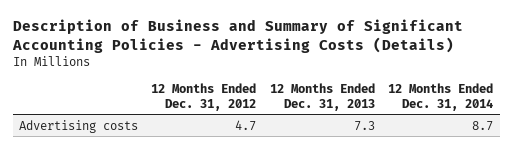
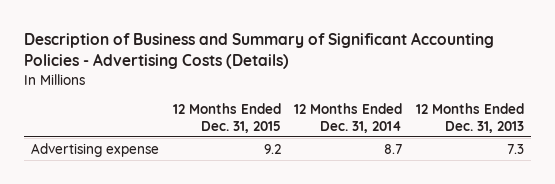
[151,82,257,112] 12 Months Ended Dec. 31, 2012 -> none
none -> [172,103,281,133] 12 Months Ended Dec. 31, 2015
[19,119,139,133] Advertising costs -> [30,142,159,157] Advertising expense

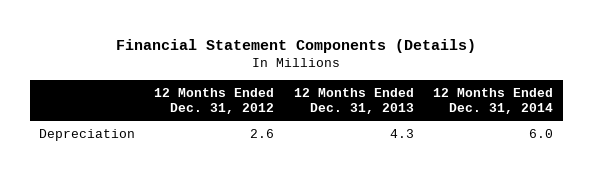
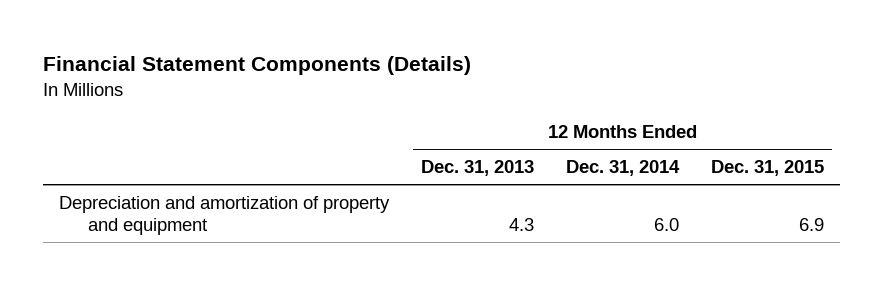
[154,88,275,115] 12 Months Ended Dec. 31, 2012 -> none
none -> [711,160,825,177] Dec. 31, 2015
[39,128,136,141] Depreciation -> [58,195,390,235] Depreciation and amortization of property and equipment

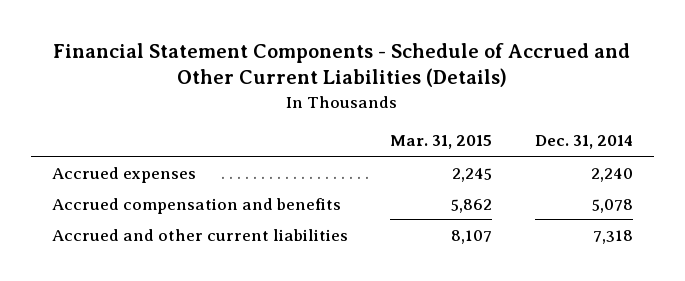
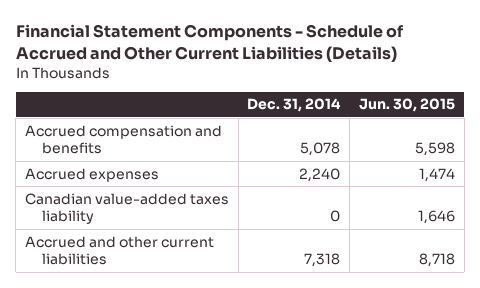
[390,135,493,150] Mar. 31, 2015 -> none
none -> [358,98,455,113] Jun. 30, 2015
[52,166,197,183] Accrued expenses -> [25,167,160,182] Accrued expenses
none -> [25,192,230,225] Canadian value-added taxes liability

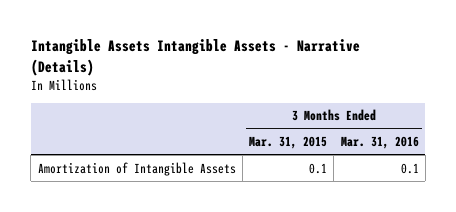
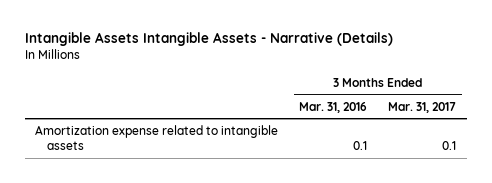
[249,136,328,150] Mar. 31, 2015 -> none
none -> [388,101,457,113] Mar. 31, 2017
[37,161,236,176] Amortization of Intangible Assets -> [35,125,279,151] Amortization expense related to intangible assets

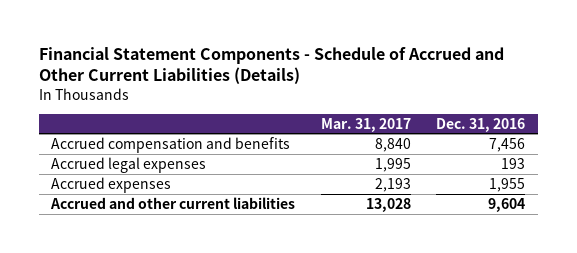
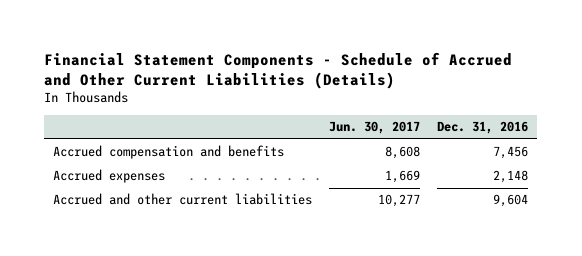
[320,117,411,132] Mar. 31, 2017 -> none
none -> [329,121,421,135] Jun. 30, 2017
[51,156,207,173] Accrued legal expenses -> none
[489,177,526,192] 1,955 -> [493,170,529,184] 2,148

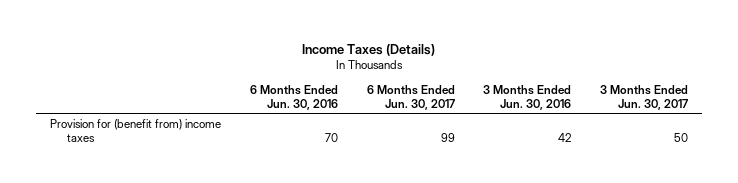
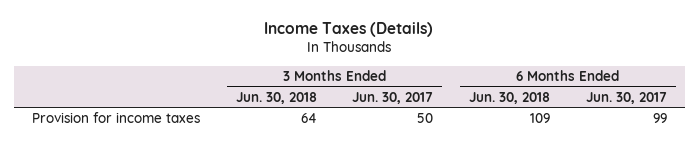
[249,84,338,110] 6 Months Ended Jun. 30, 2016 -> none
[483,84,572,110] 3 Months Ended Jun. 30, 2016 -> none
none -> [235,91,317,104] Jun. 30, 2018
none -> [469,91,551,104] Jun. 30, 2018
[50,118,222,142] Provision for (benefit from) income taxes -> [31,112,200,124] Provision for income taxes

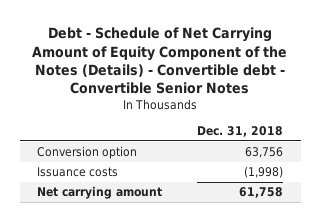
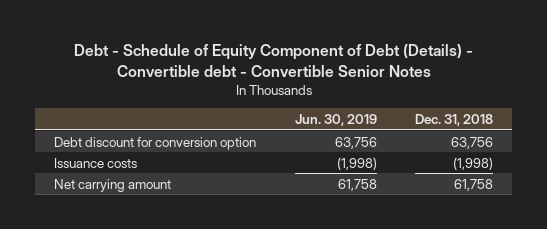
[32,27,288,95] Debt - Schedule of Net Carrying Amount of Equity Component of the Notes (Details) - Convertible debt - Convertible Senior Notes -> [73,43,473,77] Debt - Schedule of Equity Component of Debt (Details) - Convertible debt - Convertible Senior Notes
none -> [294,113,377,126] Jun. 30, 2019
[37,146,138,160] Conversion option -> [54,136,257,150] Debt discount for conversion option

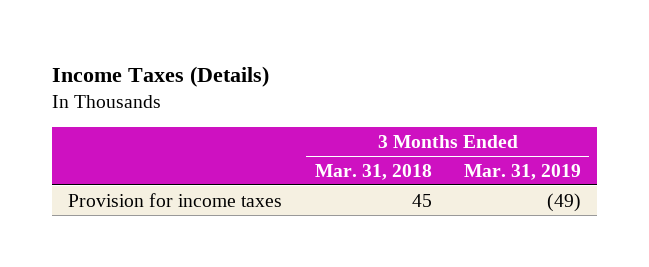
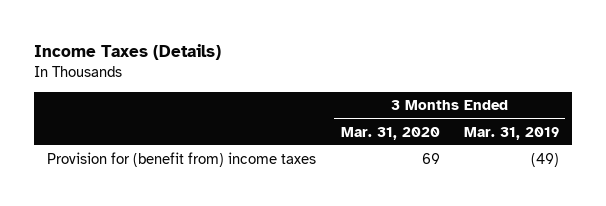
[314,163,432,180] Mar. 31, 2018 -> none
none -> [340,126,440,140] Mar. 31, 2020
[68,192,283,207] Provision for income taxes -> [46,152,316,168] Provision for (benefit from) income taxes

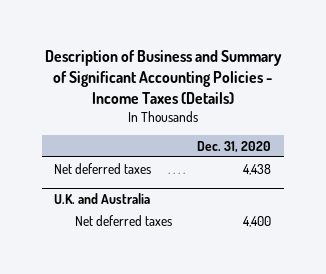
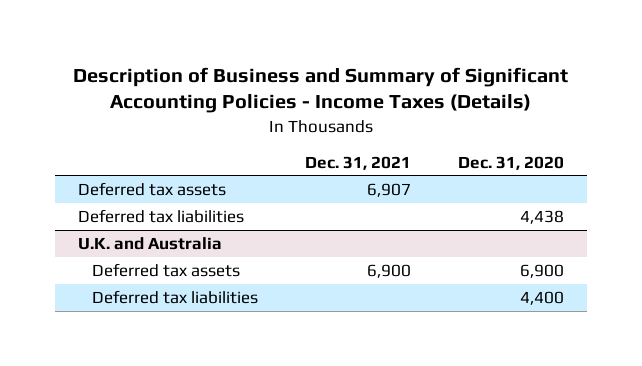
none -> [304,155,411,170] Dec. 31, 2021
none -> [78,181,227,196] Deferred tax assets
[54,162,152,174] Net deferred taxes -> [78,208,245,223] Deferred tax liabilities
none -> [91,262,240,277] Deferred tax assets
[74,214,172,226] Net deferred taxes -> [91,289,258,304] Deferred tax liabilities

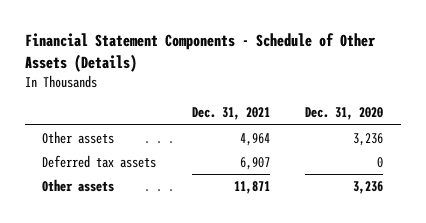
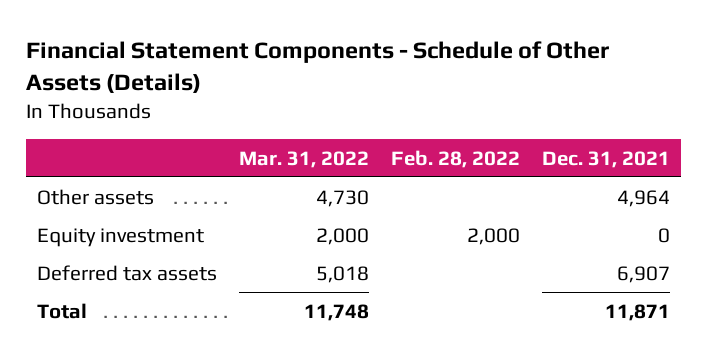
[305,107,384,121] Dec. 31, 2020 -> none
none -> [239,150,370,168] Mar. 31, 2022
none -> [391,149,521,168] Feb. 28, 2022
none -> [37,227,205,247] Equity investment
[42,178,115,192] Other assets -> [37,302,88,319] Total

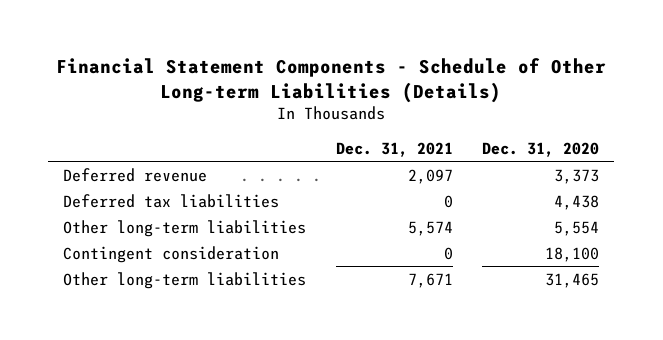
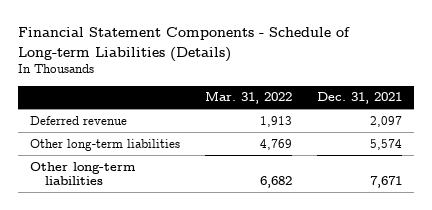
[56,58,607,103] Financial Statement Components - Schedule of Other Long-term Liabilities (Details) -> [18,27,351,62] Financial Statement Components - Schedule of Long-term Liabilities (Details)
[482,141,600,157] Dec. 31, 2020 -> none
none -> [205,91,293,105] Mar. 31, 2022
[63,193,280,208] Deferred tax liabilities -> none
[63,245,280,263] Contingent consideration -> none

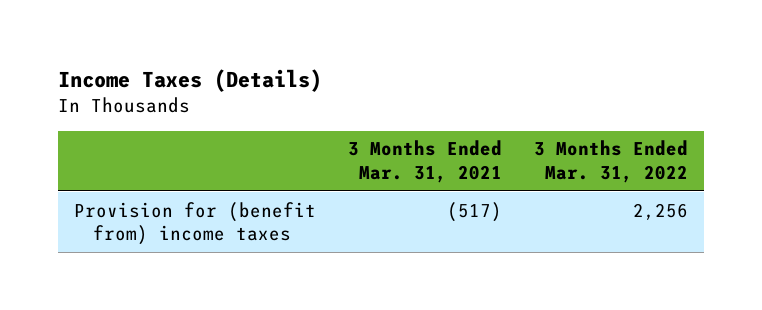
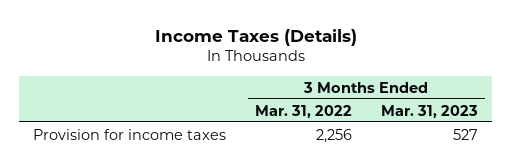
[348,140,503,184] 3 Months Ended Mar. 31, 2021 -> none
none -> [380,104,478,118] Mar. 31, 2023
[74,201,317,246] Provision for (benefit from) income taxes -> [33,128,227,140] Provision for income taxes

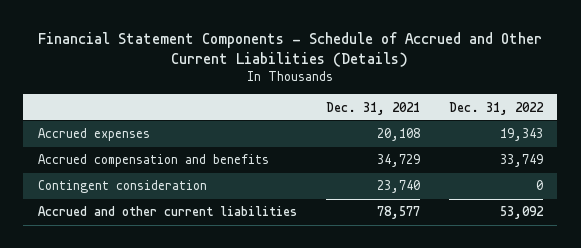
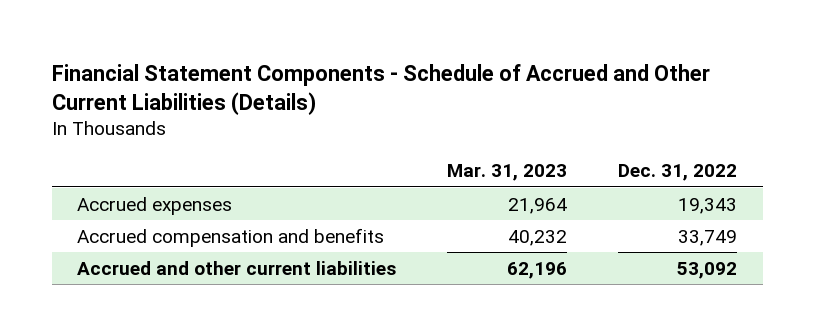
[325,101,420,115] Dec. 31, 2021 -> none
none -> [447,163,568,181] Mar. 31, 2023
[37,180,207,194] Contingent consideration -> none

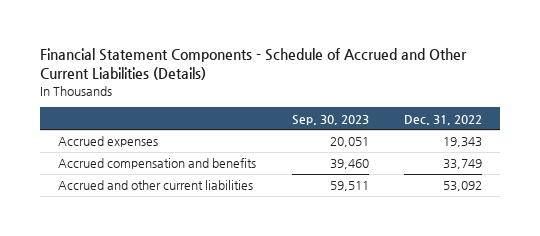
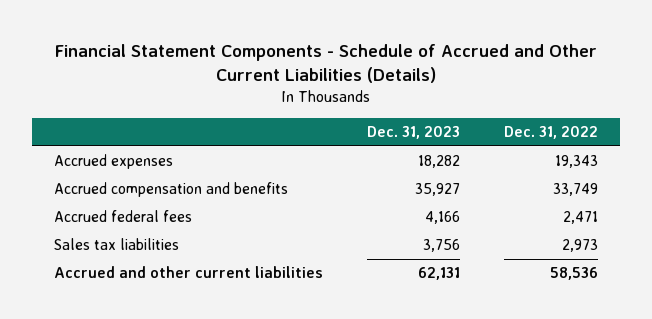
[291,114,369,125] Sep. 30, 2023 -> none
none -> [367,126,461,140] Dec. 31, 2023
none -> [54,210,193,223] Accrued federal fees
none -> [54,238,180,251] Sales tax liabilities
[443,181,483,192] 53,092 -> [549,267,598,281] 58,536

